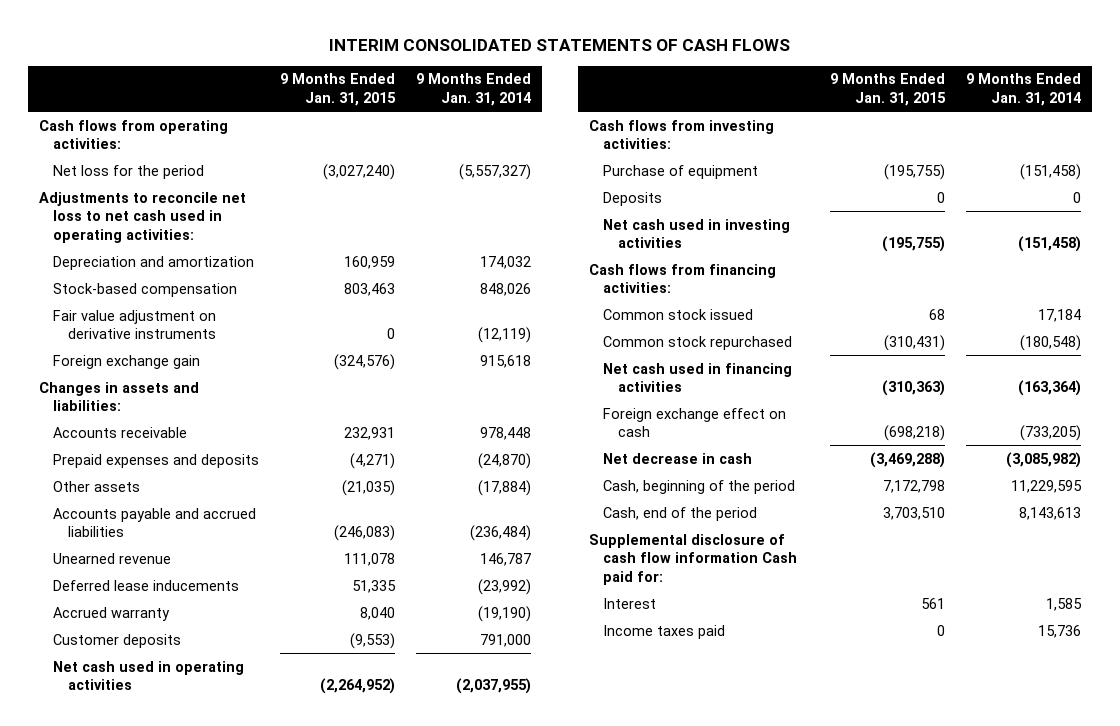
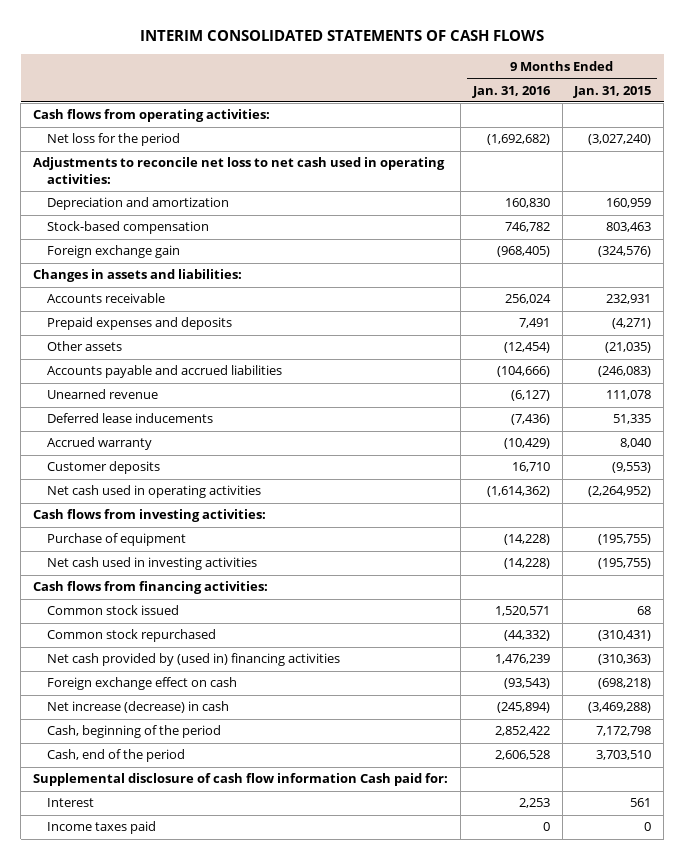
[416,73,532,106] 9 Months Ended Jan. 31, 2014 -> none
none -> [471,85,551,98] Jan. 31, 2016
[53,309,217,340] Fair value adjustment on derivative instruments -> none
[603,191,663,206] Deposits -> none
[603,362,793,393] Net cash used in financing activities -> [47,653,341,667] Net cash provided by (used in) financing activities
[603,452,753,464] Net decrease in cash -> [47,701,230,714] Net increase (decrease) in cash

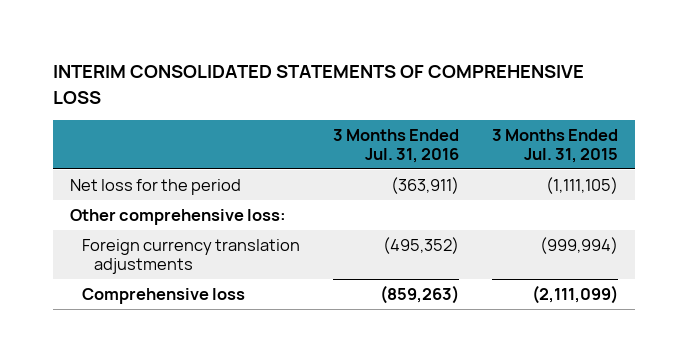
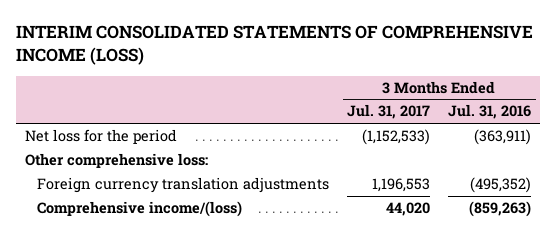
[53,65,585,104] INTERIM CONSOLIDATED STATEMENTS OF COMPREHENSIVE LOSS -> [15,25,533,66] INTERIM CONSOLIDATED STATEMENTS OF COMPREHENSIVE INCOME (LOSS)
[492,128,619,163] 3 Months Ended Jul. 31, 2015 -> none
none -> [347,104,431,120] Jul. 31, 2017
[81,287,245,304] Comprehensive loss -> [36,201,242,218] Comprehensive income/(loss)

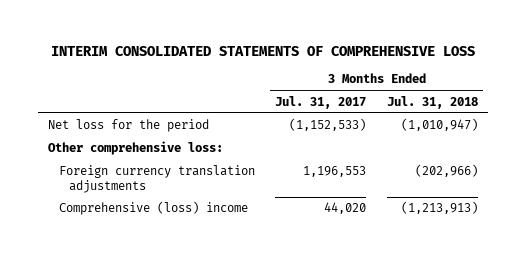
[15,25,533,66] INTERIM CONSOLIDATED STATEMENTS OF COMPREHENSIVE INCOME (LOSS) -> [50,46,475,57] INTERIM CONSOLIDATED STATEMENTS OF COMPREHENSIVE LOSS
[448,104,532,120] Jul. 31, 2016 -> none
none -> [386,95,478,109] Jul. 31, 2018
[36,201,242,218] Comprehensive income/(loss) -> [58,201,248,216] Comprehensive (loss) income

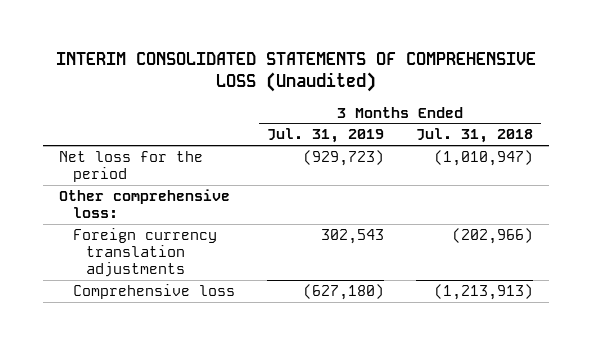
[50,46,475,57] INTERIM CONSOLIDATED STATEMENTS OF COMPREHENSIVE LOSS -> [56,52,537,93] INTERIM CONSOLIDATED STATEMENTS OF COMPREHENSIVE LOSS (Unaudited)
[275,95,367,109] Jul. 31, 2017 -> none
none -> [266,128,384,144] Jul. 31, 2019
[58,201,248,216] Comprehensive (loss) income -> [72,283,235,299] Comprehensive loss

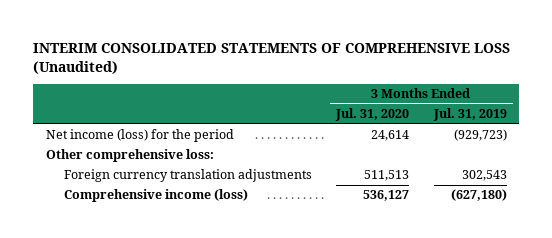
[415,128,533,144] Jul. 31, 2018 -> none
none -> [335,108,410,122] Jul. 31, 2020
[59,150,204,183] Net loss for the period -> [45,129,234,143] Net income (loss) for the period
[72,283,235,299] Comprehensive loss -> [63,189,248,203] Comprehensive income (loss)

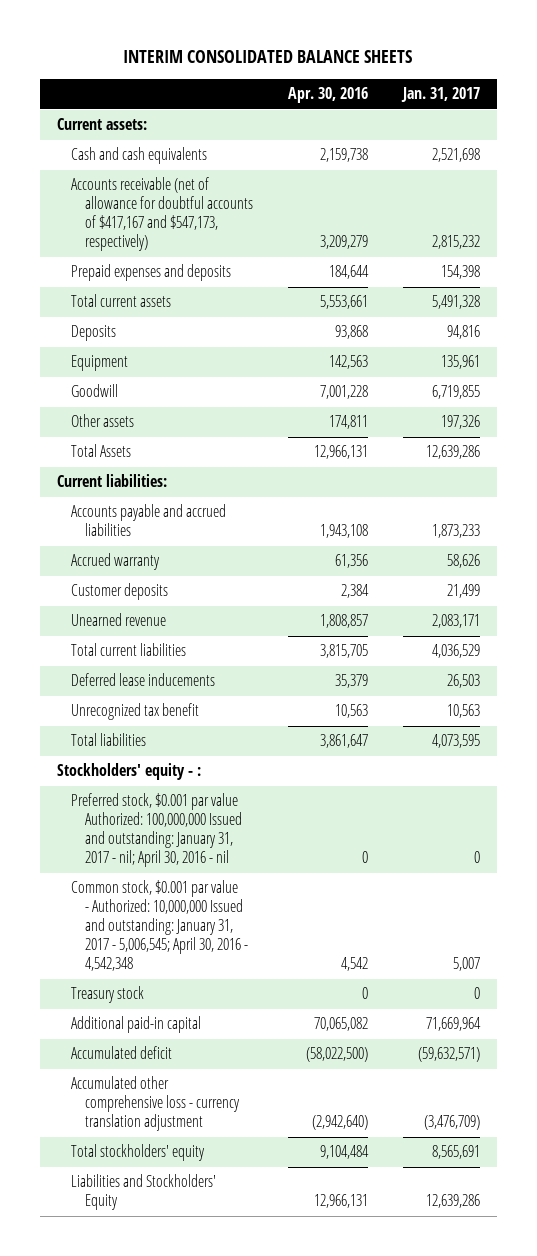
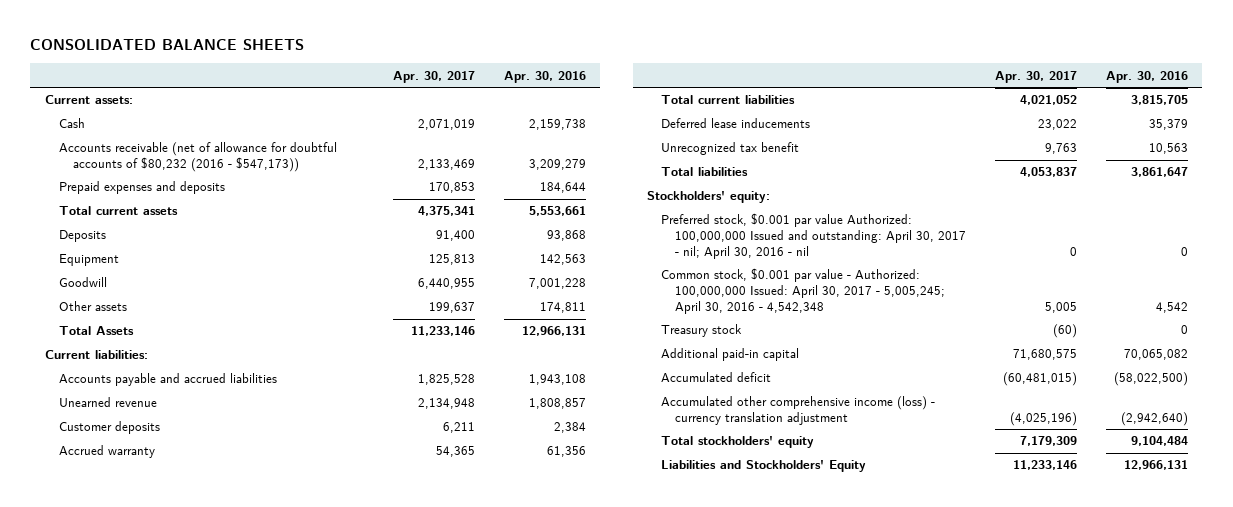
[123,50,413,64] INTERIM CONSOLIDATED BALANCE SHEETS -> [30,39,305,51] CONSOLIDATED BALANCE SHEETS
[400,87,480,103] Jan. 31, 2017 -> none
none -> [392,70,475,83] Apr. 30, 2017
[71,147,208,165] Cash and cash equivalents -> [58,118,85,129] Cash
[71,177,254,252] Accounts receivable (net of allowance for doubtful accounts of $417,167 and $547,173, respectively) -> [58,142,337,173] Accounts receivable (net of allowance for doubtful accounts of $80,232 (2016 - $547,173))
[71,583,169,601] Customer deposits -> [58,421,160,435] Customer deposits
[71,553,161,571] Accrued warranty -> [58,445,155,459] Accrued warranty
[56,763,201,781] Stockholders' equity - : -> [646,191,770,204] Stockholders' equity:
[71,793,243,868] Preferred stock, $0.001 par value Authorized: 100,000,000 Issued and outstanding: January 31, 2017 - nil; April 30, 2016 - nil -> [660,213,966,259] Preferred stock, $0.001 par value Authorized: 100,000,000 Issued and outstanding: April 30, 2017 - nil; April 30, 2016 - nil
[71,880,249,972] Common stock, $0.001 par value - Authorized: 10,000,000 Issued and outstanding: January 31, 2017 - 5,006,545; April 30, 2016 - 4,542,348 -> [660,268,945,314] Common stock, $0.001 par value - Authorized: 100,000,000 Issued: April 30, 2017 - 5,005,245; April 30, 2016 - 4,542,348
[71,1076,241,1132] Accumulated other comprehensive loss - currency translation adjustment -> [660,396,935,426] Accumulated other comprehensive income (loss) - currency translation adjustment

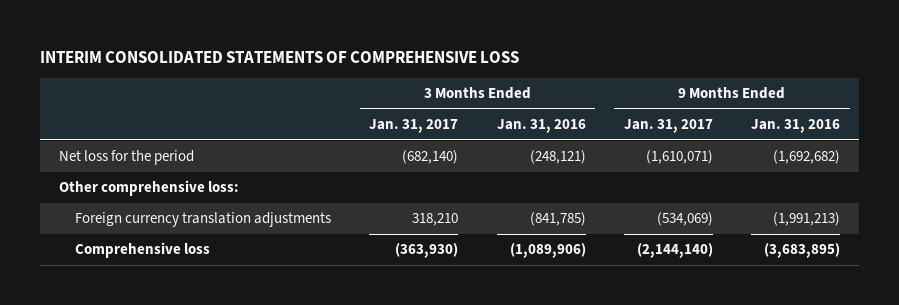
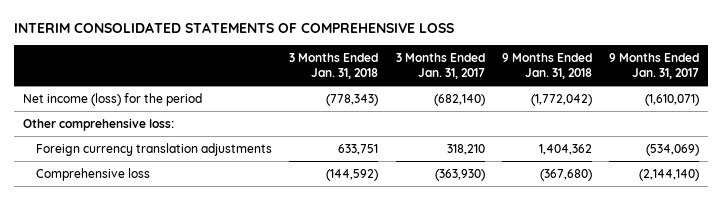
[496,119,586,134] Jan. 31, 2016 -> none
[751,119,841,134] Jan. 31, 2016 -> none
none -> [289,53,379,80] 3 Months Ended Jan. 31, 2018
none -> [501,53,592,80] 9 Months Ended Jan. 31, 2018
[59,150,195,166] Net loss for the period -> [22,92,202,106] Net income (loss) for the period

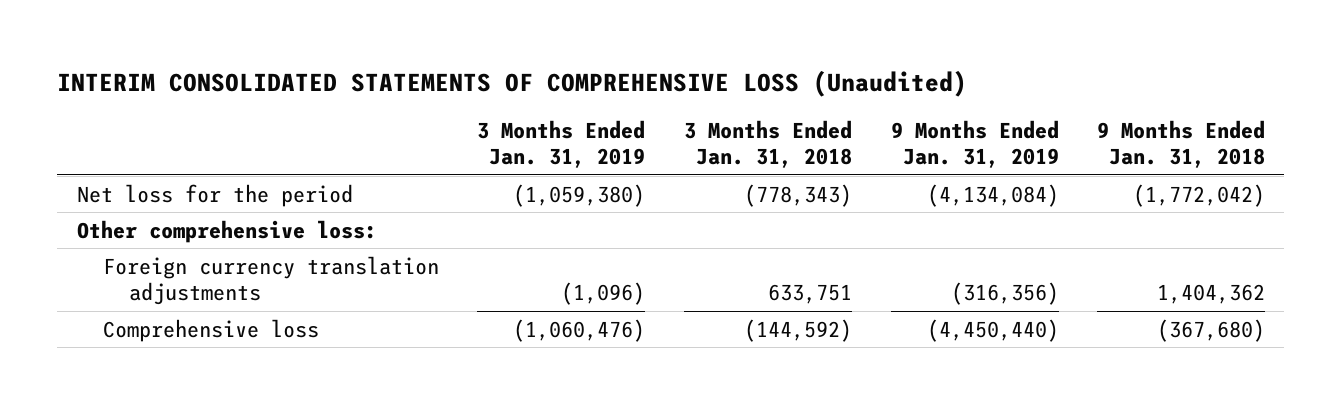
[14,22,455,34] INTERIM CONSOLIDATED STATEMENTS OF COMPREHENSIVE LOSS -> [57,69,968,97] INTERIM CONSOLIDATED STATEMENTS OF COMPREHENSIVE LOSS (Unaudited)
[395,53,485,80] 3 Months Ended Jan. 31, 2017 -> none
[609,53,700,80] 9 Months Ended Jan. 31, 2017 -> none
none -> [477,119,646,169] 3 Months Ended Jan. 31, 2019
none -> [890,119,1059,169] 9 Months Ended Jan. 31, 2019
[22,92,202,106] Net income (loss) for the period -> [76,183,353,207] Net loss for the period

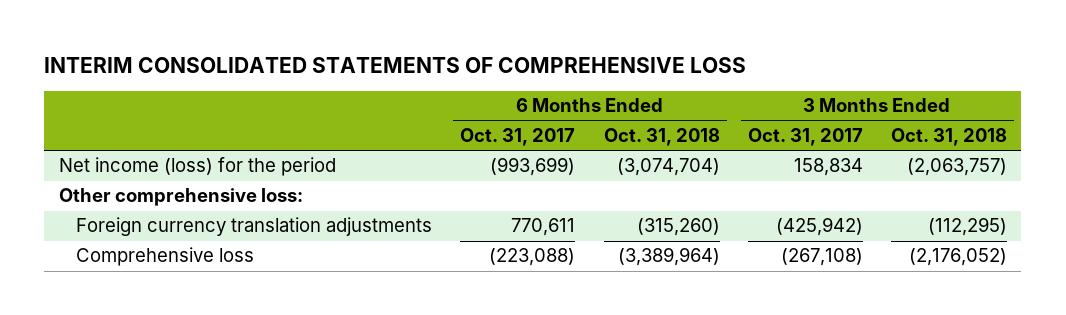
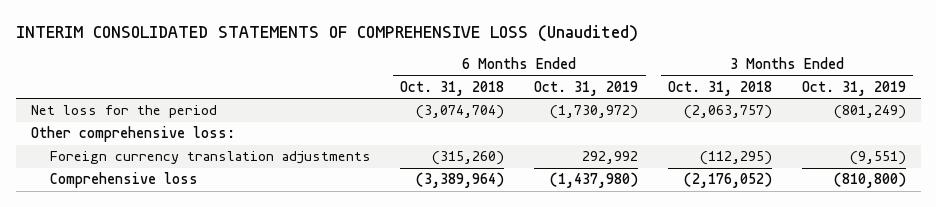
[44,56,747,73] INTERIM CONSOLIDATED STATEMENTS OF COMPREHENSIVE LOSS -> [15,25,638,43] INTERIM CONSOLIDATED STATEMENTS OF COMPREHENSIVE LOSS (Unaudited)
[460,128,576,147] Oct. 31, 2017 -> none
[747,128,863,147] Oct. 31, 2017 -> none
none -> [534,81,639,97] Oct. 31, 2019
none -> [801,81,906,97] Oct. 31, 2019
[58,157,336,177] Net income (loss) for the period -> [30,105,217,119] Net loss for the period

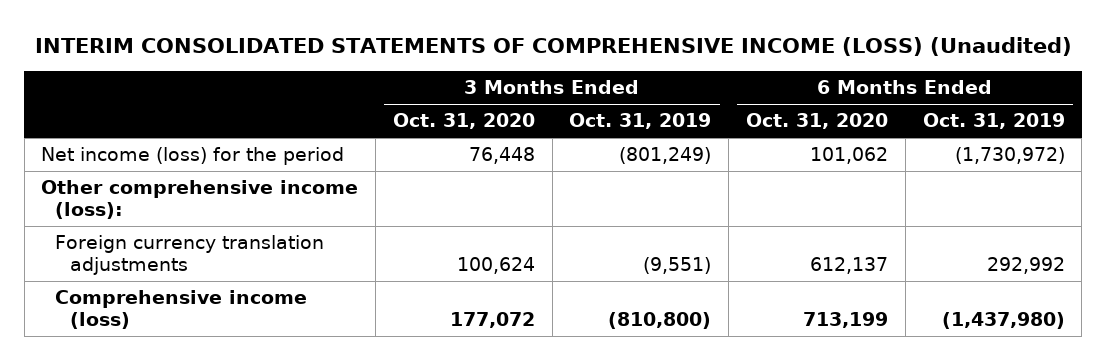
[15,25,638,43] INTERIM CONSOLIDATED STATEMENTS OF COMPREHENSIVE LOSS (Unaudited) -> [34,36,1072,56] INTERIM CONSOLIDATED STATEMENTS OF COMPREHENSIVE INCOME (LOSS) (Unaudited)
[400,81,505,97] Oct. 31, 2018 -> none
[668,81,773,97] Oct. 31, 2018 -> none
none -> [392,113,535,130] Oct. 31, 2020
none -> [746,113,889,130] Oct. 31, 2020
[30,105,217,119] Net loss for the period -> [41,147,345,166] Net income (loss) for the period
[30,126,235,143] Other comprehensive loss: -> [41,180,359,220] Other comprehensive income (loss):
[49,172,198,189] Comprehensive loss -> [55,290,308,330] Comprehensive income (loss)

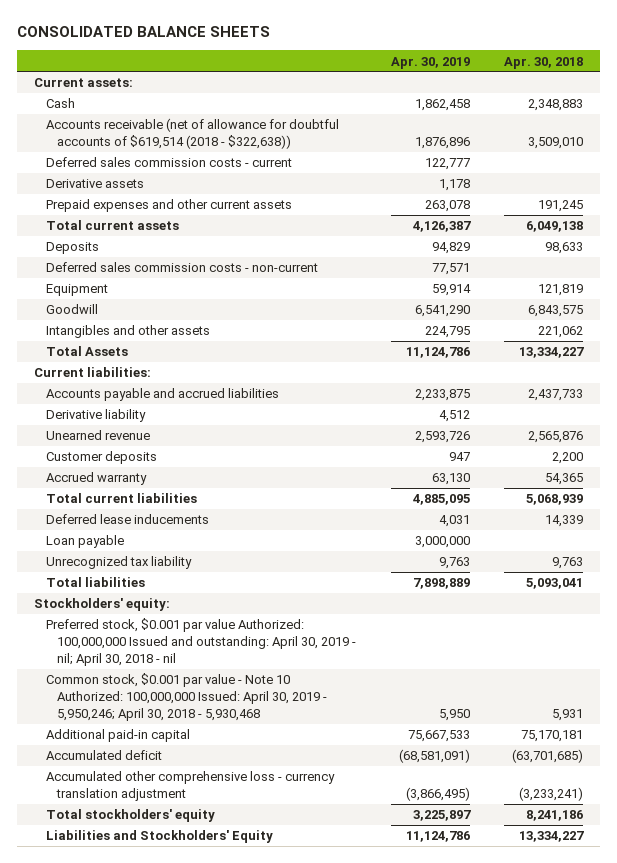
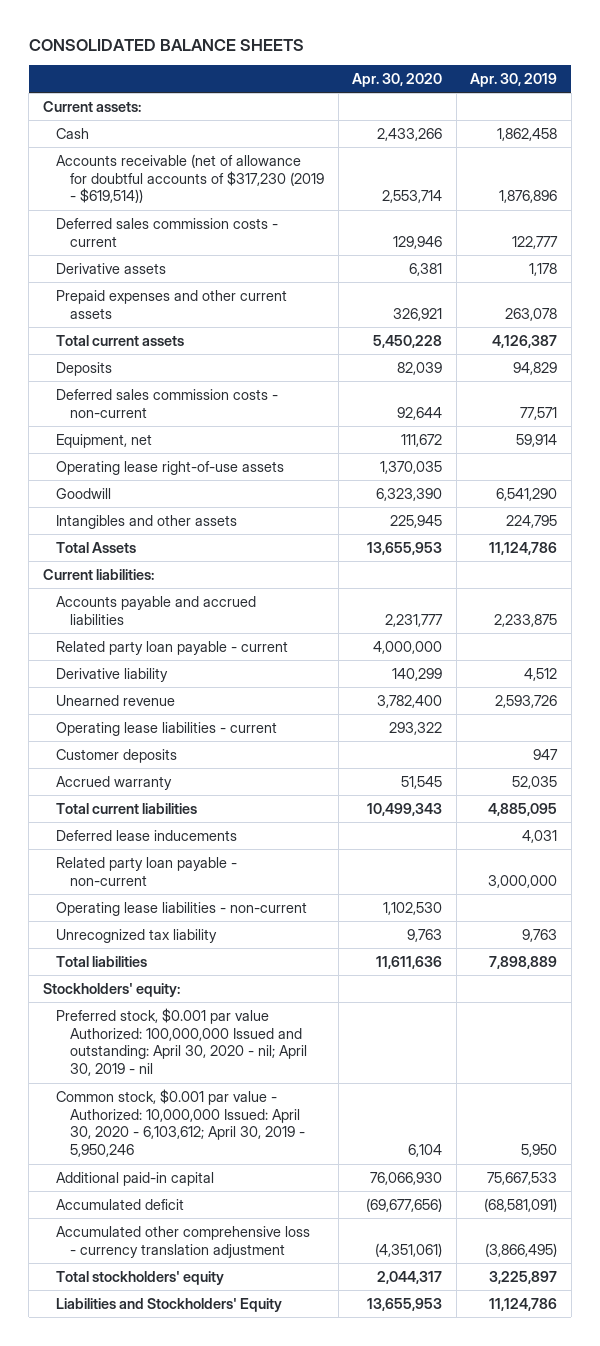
[504,56,584,69] Apr. 30, 2018 -> none
none -> [352,73,443,88] Apr. 30, 2020
[45,118,339,150] Accounts receivable (net of allowance for doubtful accounts of $619,514 (2018 - $322,638)) -> [56,153,324,204] Accounts receivable (net of allowance for doubtful accounts of $317,230 (2019 - $619,514))
[45,284,108,297] Equipment -> [56,433,153,448] Equipment, net
none -> [56,460,285,475] Operating lease right-of-use assets
none -> [56,640,289,655] Related party loan payable - current
none -> [56,721,278,736] Operating lease liabilities - current
[431,473,470,486] 63,130 -> [512,775,558,789] 52,035
[45,535,124,549] Loan payable -> none
none -> [56,856,238,886] Related party loan payable - non-current
none -> [56,901,308,916] Operating lease liabilities - non-current
[45,618,357,667] Preferred stock, $0.001 par value Authorized: 100,000,000 Issued and outstanding: April 30, 2019 - nil; April 30, 2018 - nil -> [56,1007,307,1077] Preferred stock, $0.001 par value Authorized: 100,000,000 Issued and outstanding: April 30, 2020 - nil; April 30, 2019 - nil
[45,673,328,722] Common stock, $0.001 par value - Note 10 Authorized: 100,000,000 Issued: April 30, 2019 - 5,950,246; April 30, 2018 - 5,930,468 -> [56,1088,305,1158] Common stock, $0.001 par value - Authorized: 10,000,000 Issued: April 30, 2020 - 6,103,612; April 30, 2019 - 5,950,246

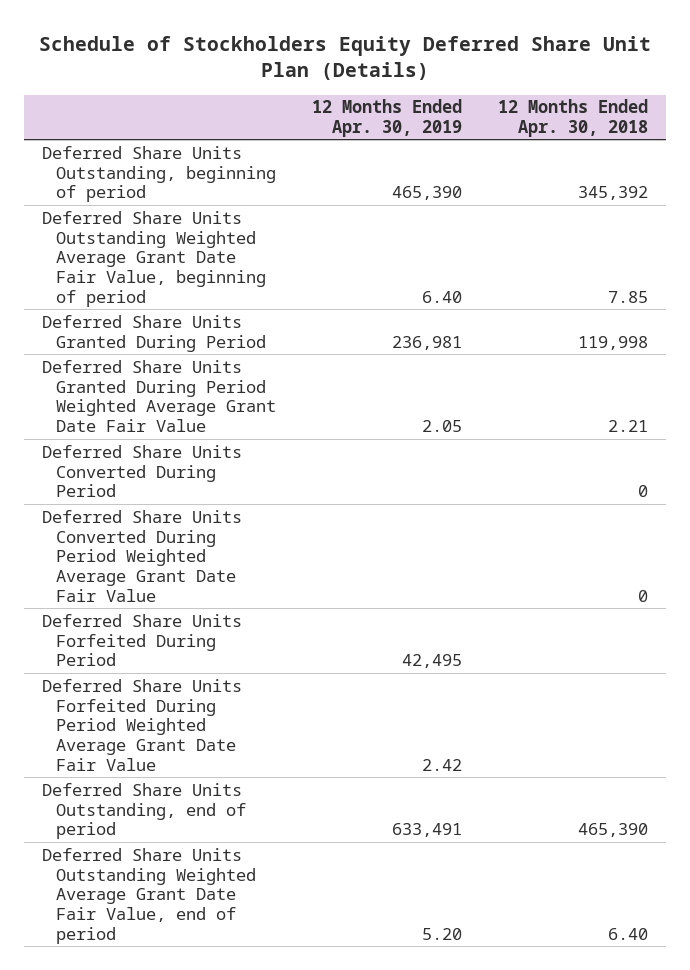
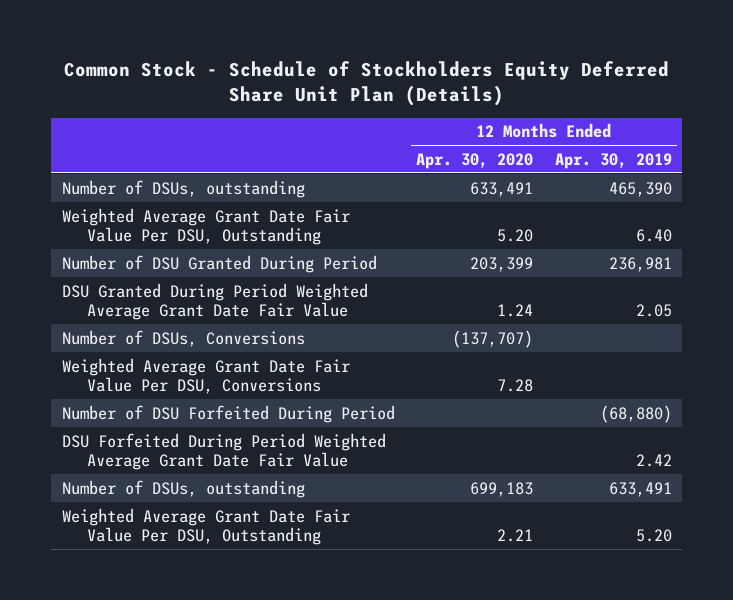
[39,35,652,81] Schedule of Stockholders Equity Deferred Share Unit Plan (Details) -> [63,61,669,107] Common Stock - Schedule of Stockholders Equity Deferred Share Unit Plan (Details)
[498,99,649,138] 12 Months Ended Apr. 30, 2018 -> none
none -> [416,152,534,169] Apr. 30, 2020
[42,444,243,498] Deferred Share Units Converted During Period -> none
[42,509,243,603] Deferred Share Units Converted During Period Weighted Average Grant Date Fair Value -> none
[42,847,257,945] Deferred Share Units Outstanding Weighted Average Grant Date Fair Value, end of period -> none
[42,145,277,203] Deferred Share Units Outstanding, beginning of period -> [61,179,305,198] Number of DSUs, outstanding
[42,210,267,308] Deferred Share Units Outstanding Weighted Average Grant Date Fair Value, beginning of period -> [61,207,350,246] Weighted Average Grant Date Fair Value Per DSU, Outstanding
[42,314,267,352] Deferred Share Units Granted During Period -> [61,254,377,273] Number of DSU Granted During Period
[42,359,277,433] Deferred Share Units Granted During Period Weighted Average Grant Date Fair Value -> [61,282,368,321] DSU Granted During Period Weighted Average Grant Date Fair Value
none -> [61,329,305,347] Number of DSUs, Conversions
none -> [61,357,350,395] Weighted Average Grant Date Fair Value Per DSU, Conversions
[42,613,243,667] Deferred Share Units Forfeited During Period -> [61,404,395,423] Number of DSU Forfeited During Period
[402,654,463,669] 42,495 -> [599,404,672,423] (68,880)
[42,678,243,772] Deferred Share Units Forfeited During Period Weighted Average Grant Date Fair Value -> [61,432,386,471] DSU Forfeited During Period Weighted Average Grant Date Fair Value
[42,782,247,840] Deferred Share Units Outstanding, end of period -> [61,479,305,498] Number of DSUs, outstanding
none -> [61,507,350,546] Weighted Average Grant Date Fair Value Per DSU, Outstanding

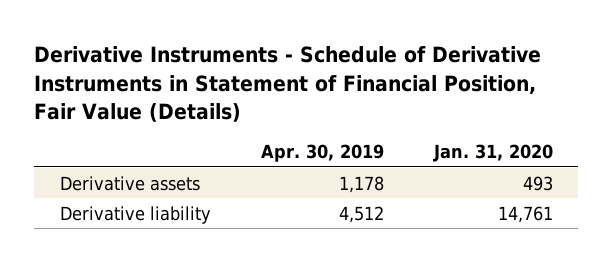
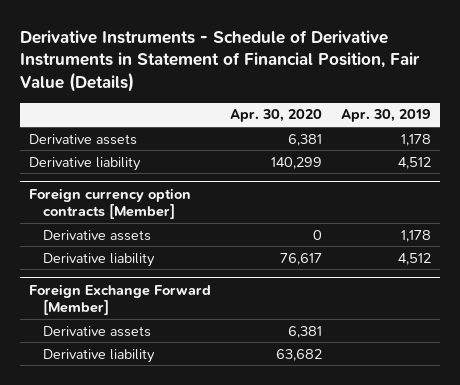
[433,144,554,163] Jan. 31, 2020 -> none
none -> [230,109,323,123] Apr. 30, 2020
none -> [29,187,192,220] Foreign currency option contracts [Member]
none -> [43,229,152,241] Derivative assets
none -> [43,252,156,267] Derivative liability
none -> [29,283,212,316] Foreign Exchange Forward [Member]
none -> [43,325,152,337] Derivative assets
none -> [43,348,156,363] Derivative liability

